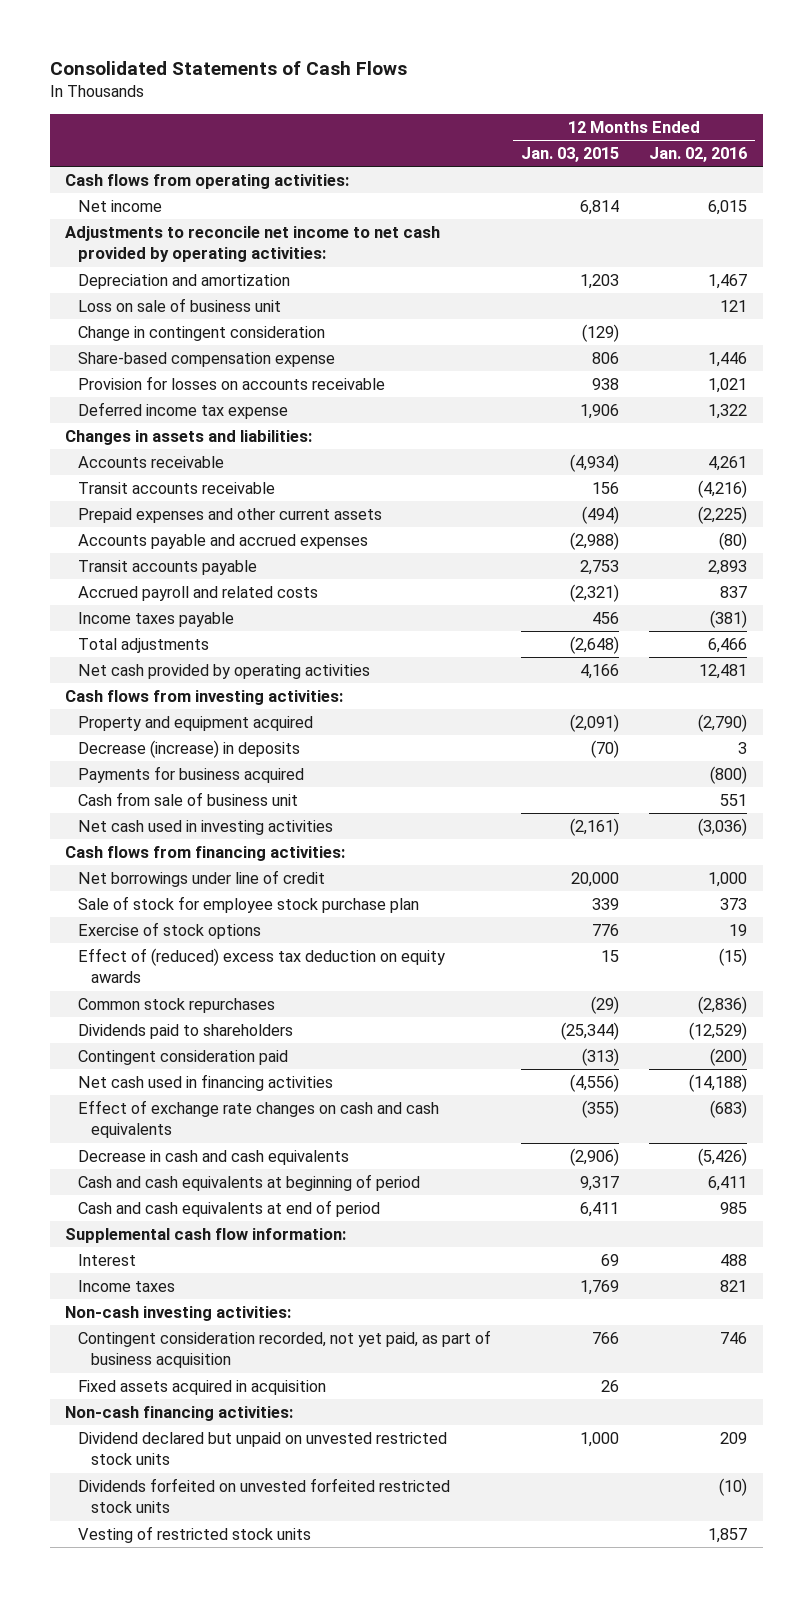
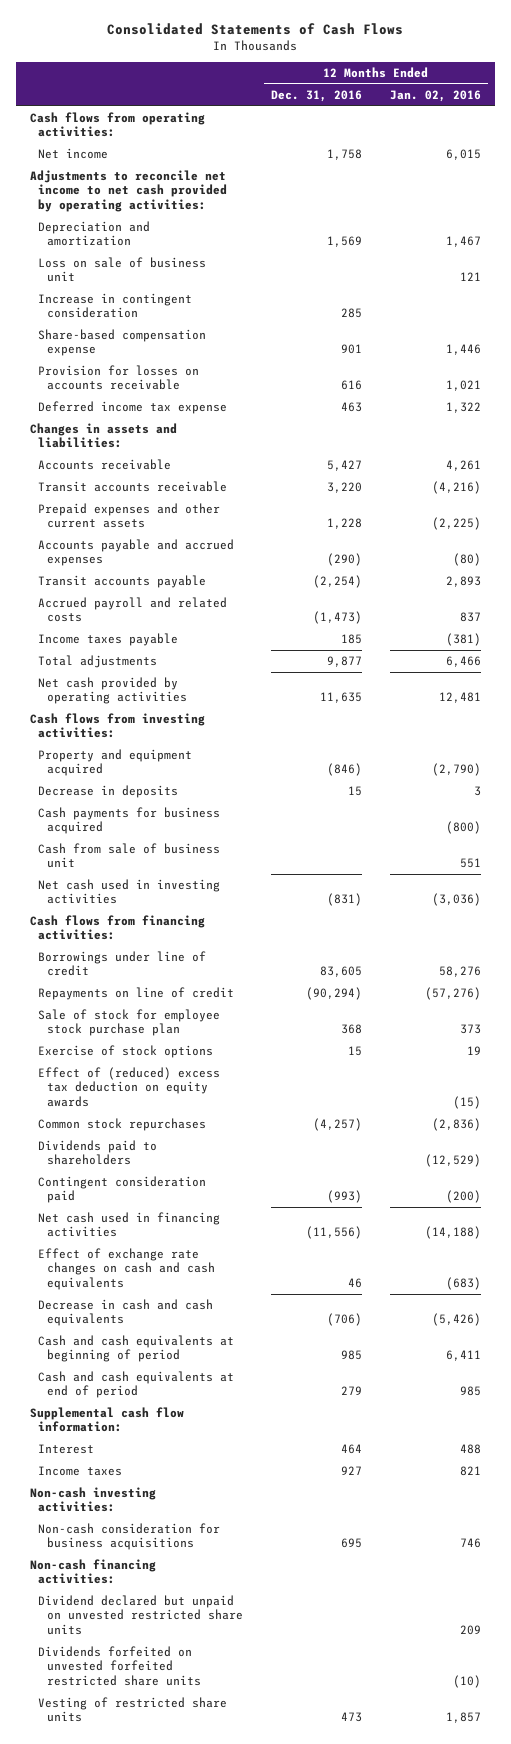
[521,147,620,163] Jan. 03, 2015 -> none
none -> [271,89,363,102] Dec. 31, 2016
[77,326,325,342] Change in contingent consideration -> [38,293,193,319] Increase in contingent consideration
[77,740,300,759] Decrease (increase) in deposits -> [38,785,179,799] Decrease in deposits
[77,766,304,784] Payments for business acquired -> [38,807,221,835] Cash payments for business acquired
[77,870,325,888] Net borrowings under line of credit -> [38,951,207,977] Borrowings under line of credit
[708,872,748,888] 1,000 -> [439,966,482,978] 58,276
none -> [38,987,235,1001] Repayments on line of credit
[77,1380,326,1396] Fixed assets acquired in acquisition -> none
[77,1330,491,1369] Contingent consideration recorded, not yet paid, as part of business acquisition -> [38,1523,221,1551] Non-cash consideration for business acquisitions
[77,1432,447,1466] Dividend declared but unpaid on unvested restricted stock units -> [38,1595,244,1635] Dividend declared but unpaid on unvested restricted share units
[77,1478,450,1514] Dividends forfeited on unvested forfeited restricted stock units -> [38,1646,202,1686] Dividends forfeited on unvested forfeited restricted share units
[77,1526,311,1544] Vesting of restricted stock units -> [38,1697,228,1723] Vesting of restricted share units

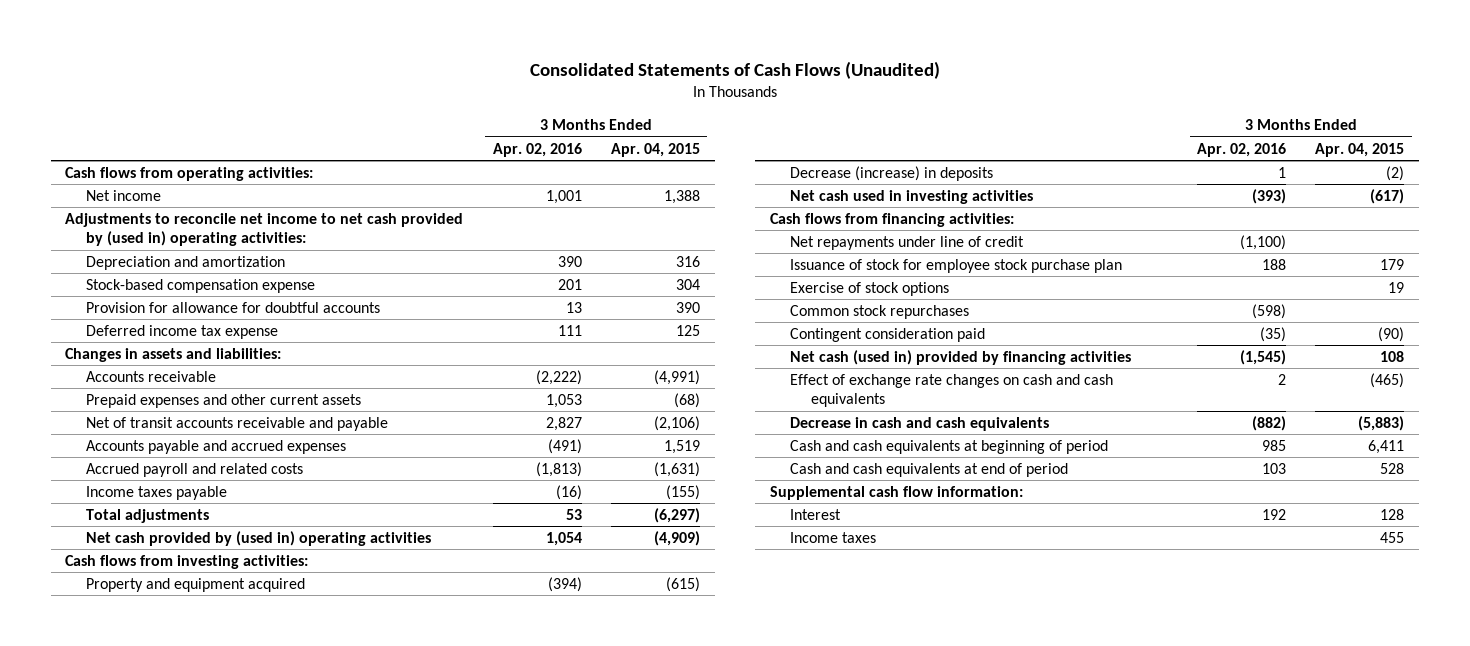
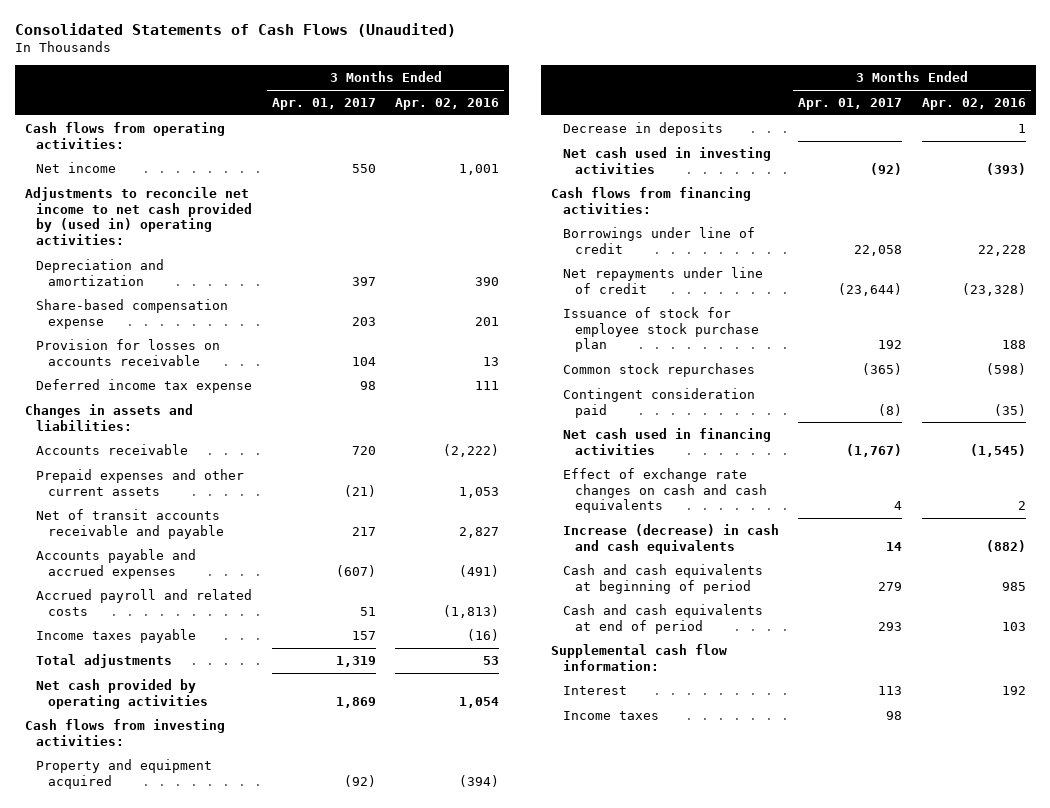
[610,142,700,157] Apr. 04, 2015 -> none
none -> [271,98,376,111] Apr. 01, 2017
[85,278,315,293] Stock-based compensation expense -> [36,299,229,329] Share-based compensation expense
[85,301,380,313] Provision for allowance for doubtful accounts -> [36,339,221,366] Provision for losses on accounts receivable
[85,530,431,546] Net cash provided by (used in) operating activities -> [36,679,209,709] Net cash provided by operating activities
[790,165,994,181] Decrease (increase) in deposits -> [562,122,723,137] Decrease in deposits
none -> [562,227,755,254] Borrowings under line of credit
[1239,234,1286,250] (1,100) -> [961,282,1026,296] (23,328)
[790,281,950,296] Exercise of stock options -> none
[790,349,1132,365] Net cash (used in) provided by financing activities -> [562,428,771,455] Net cash used in financing activities
[790,416,1050,431] Decrease in cash and cash equivalents -> [562,524,779,554] Increase (decrease) in cash and cash equivalents

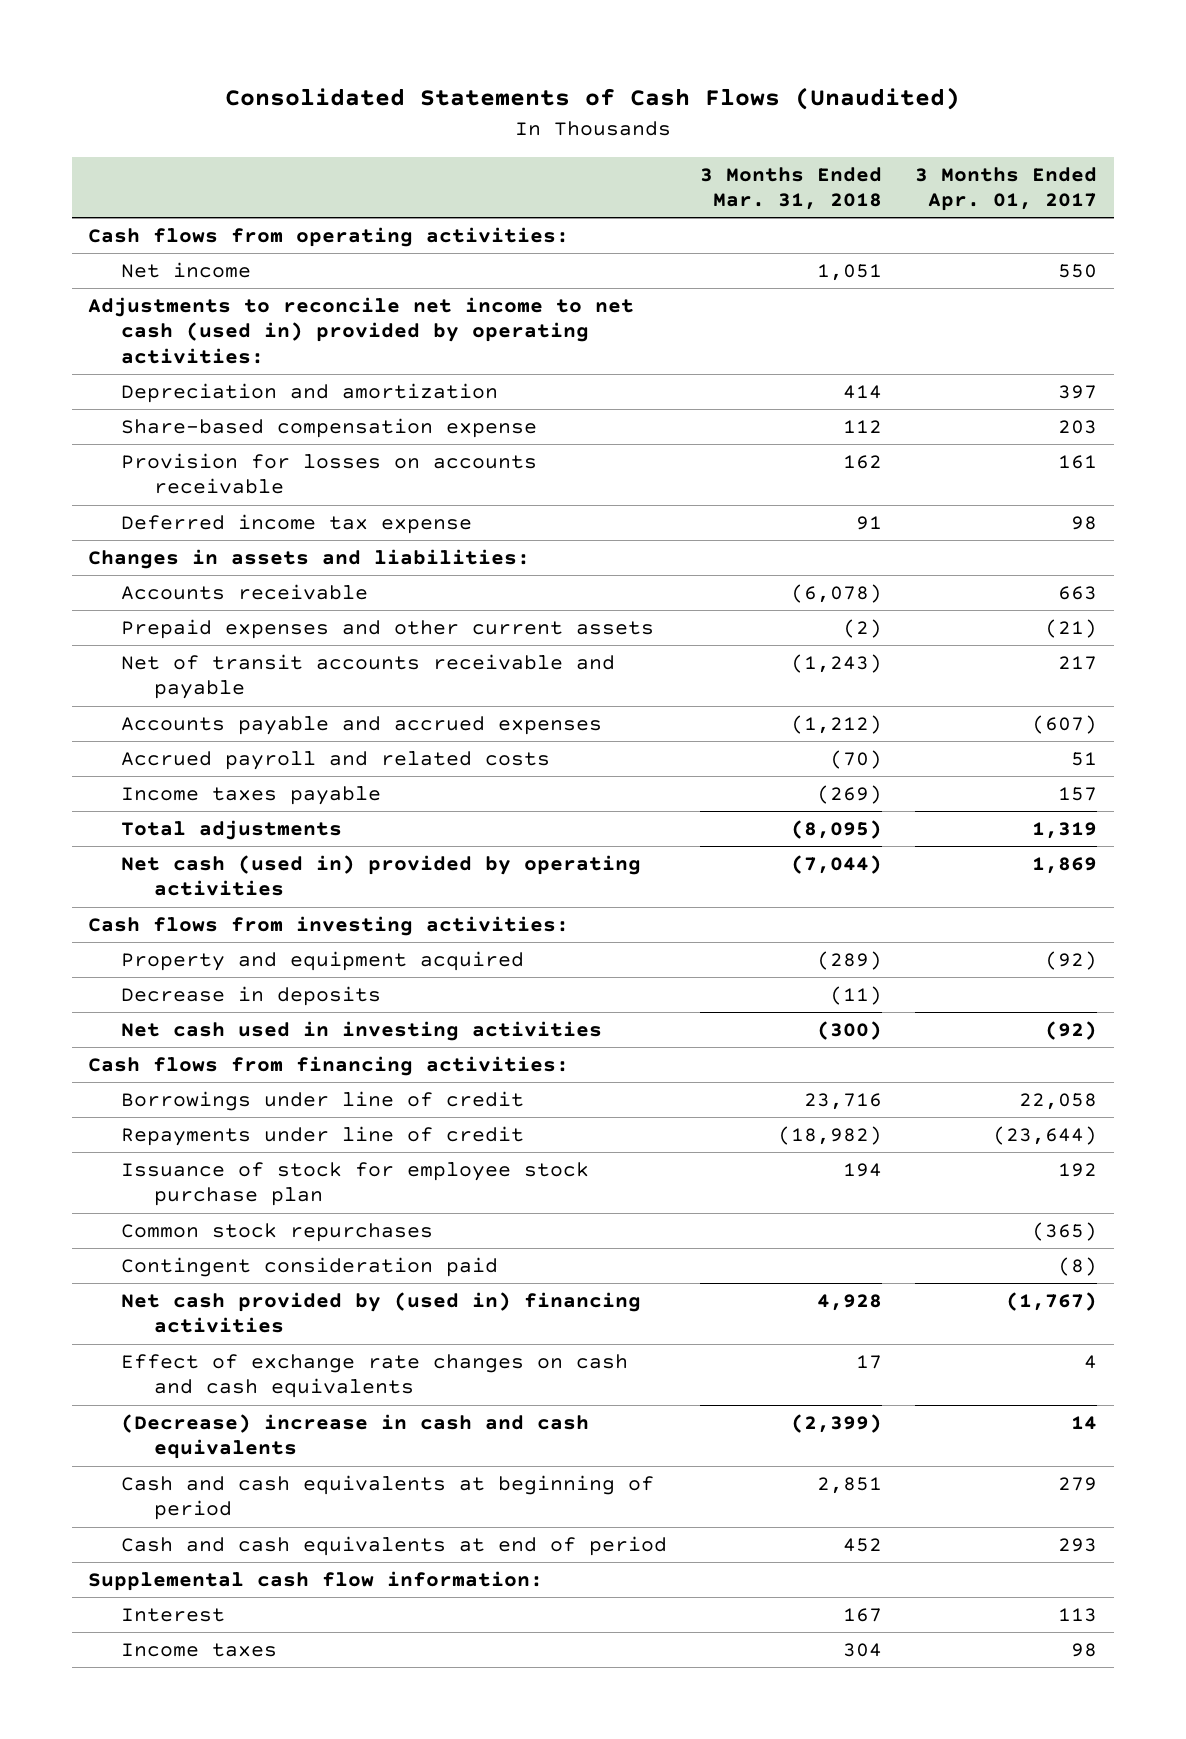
[395,98,500,111] Apr. 02, 2016 -> none
none -> [700,166,883,211] 3 Months Ended Mar. 31, 2018
[24,187,253,245] Adjustments to reconcile net income to net cash provided by (used in) operating activities: -> [88,297,635,364] Adjustments to reconcile net income to net cash (used in) provided by operating activities:
[351,356,376,366] 104 -> [1058,455,1098,470] 161
[351,446,376,456] 720 -> [1058,586,1098,601] 663
[36,679,209,709] Net cash provided by operating activities -> [121,855,642,897] Net cash (used in) provided by operating activities
[562,267,763,294] Net repayments under line of credit -> [121,1126,525,1147] Repayments under line of credit
[562,428,771,455] Net cash used in financing activities -> [121,1292,642,1334] Net cash provided by (used in) financing activities
[562,524,779,554] Increase (decrease) in cash and cash equivalents -> [121,1414,590,1460] (Decrease) increase in cash and cash equivalents

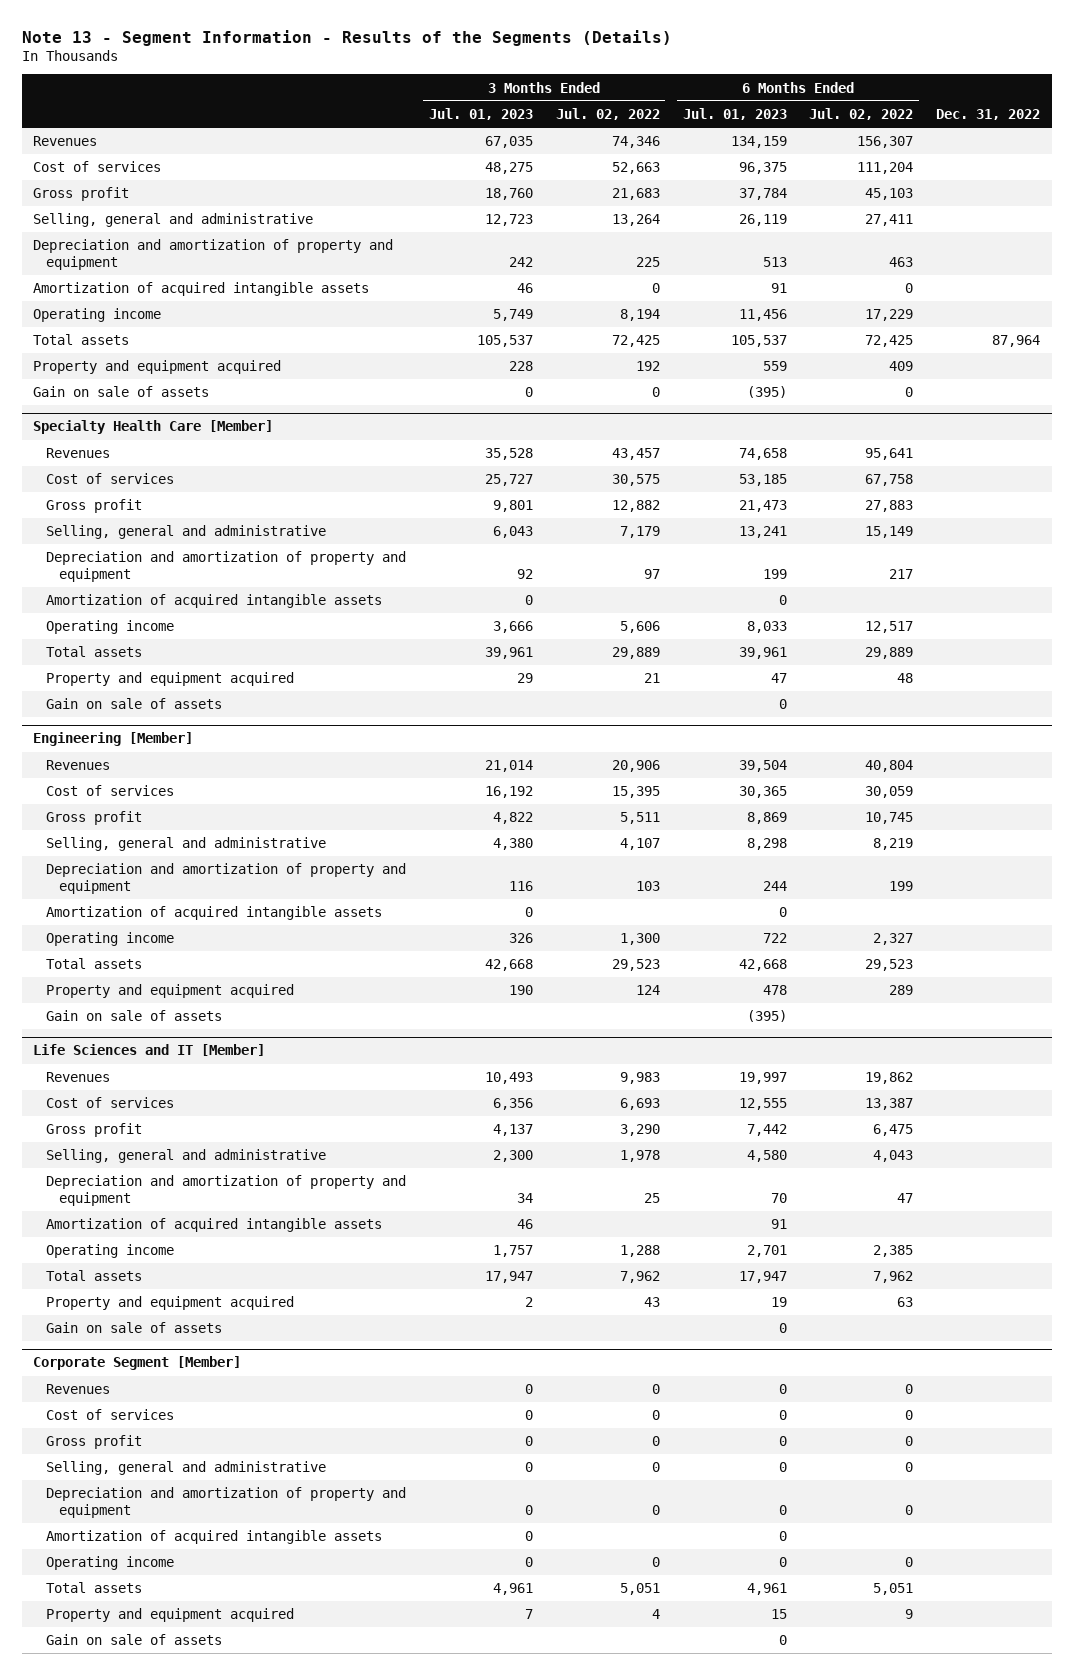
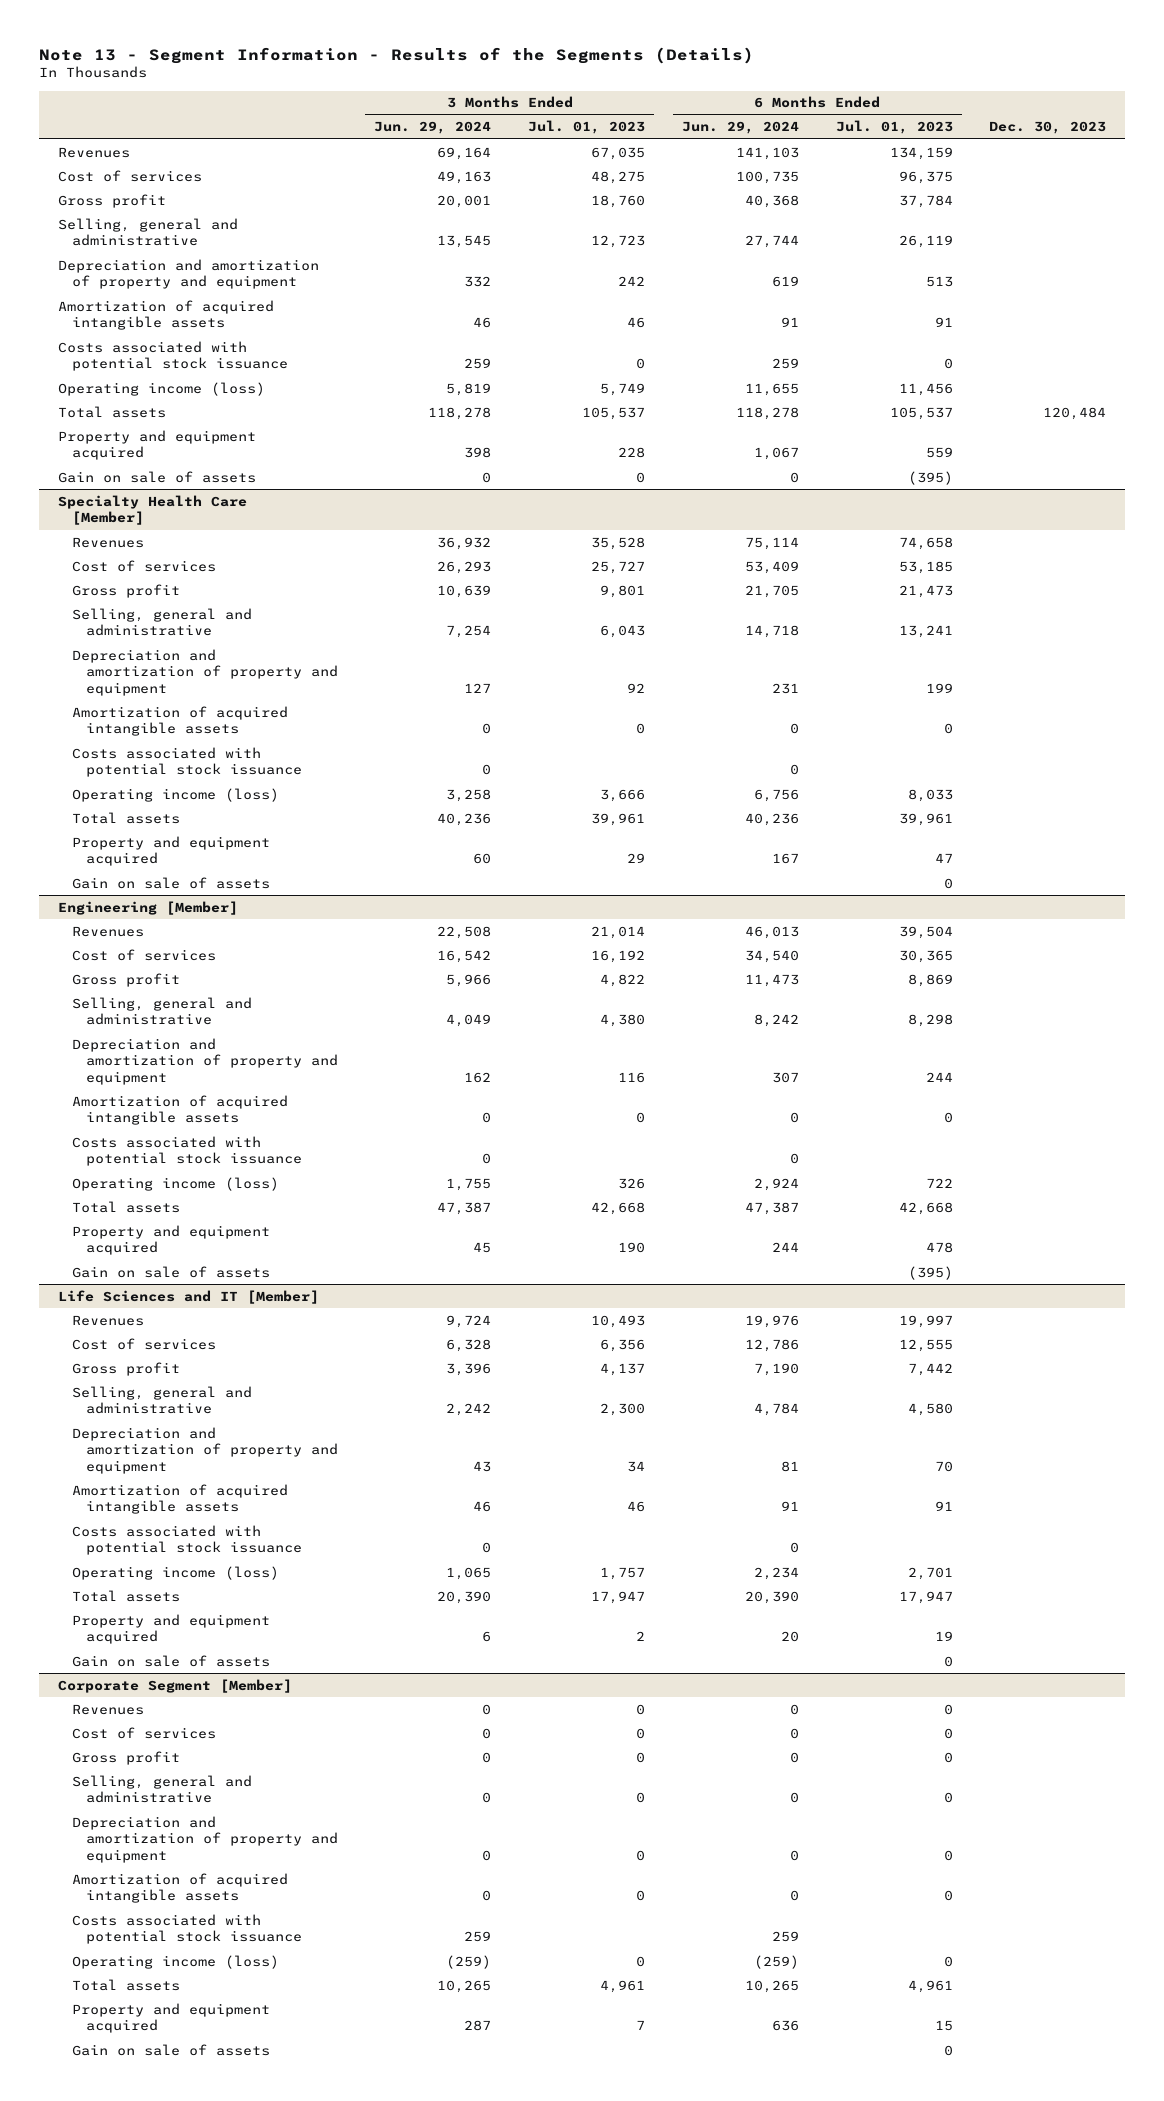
[555,107,660,120] Jul. 02, 2022 -> none
[809,107,914,120] Jul. 02, 2022 -> none
[936,108,1041,120] Dec. 31, 2022 -> none
none -> [374,121,492,135] Jun. 29, 2024
none -> [681,121,799,135] Jun. 29, 2024
none -> [989,121,1107,135] Dec. 30, 2023
none -> [57,340,288,372] Costs associated with potential stock issuance
[33,308,162,323] Operating income -> [57,381,265,396] Operating income (loss)
none -> [71,746,302,778] Costs associated with potential stock issuance
[46,620,175,635] Operating income -> [71,787,279,802] Operating income (loss)
none -> [71,1135,302,1167] Costs associated with potential stock issuance
[46,932,175,947] Operating income -> [71,1176,279,1191] Operating income (loss)
none -> [71,1524,302,1556] Costs associated with potential stock issuance
[46,1244,175,1259] Operating income -> [71,1565,279,1580] Operating income (loss)
none -> [71,1913,302,1945] Costs associated with potential stock issuance
[46,1556,175,1571] Operating income -> [71,1954,279,1969] Operating income (loss)

